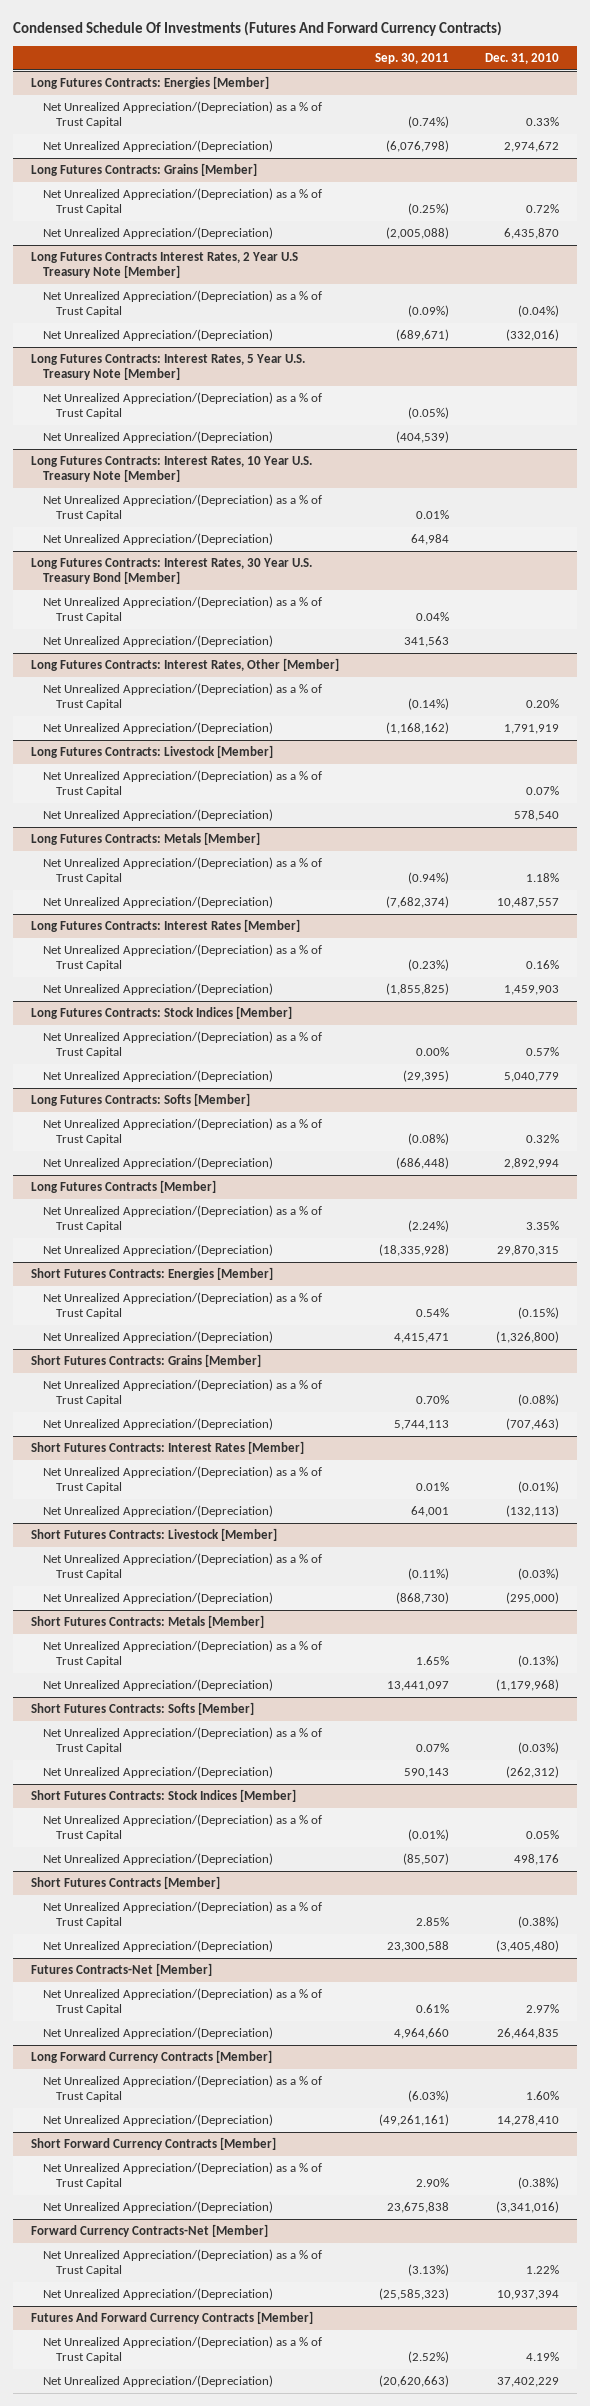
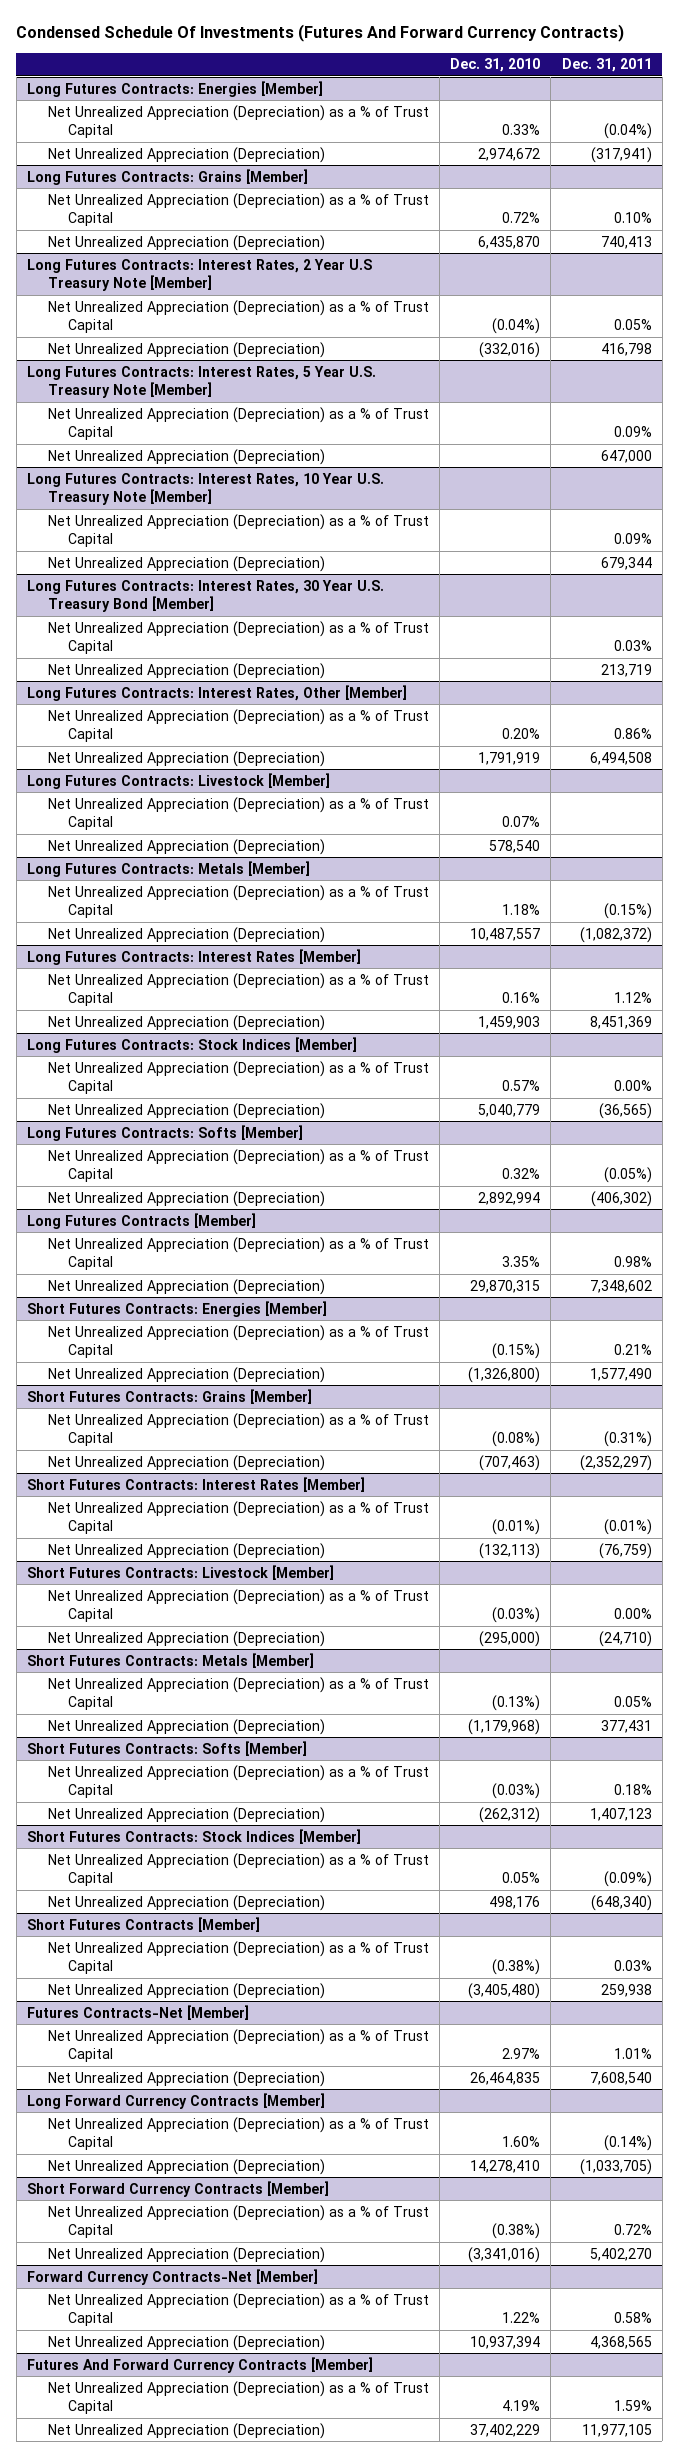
[375,52,450,64] Sep. 30, 2011 -> none
none -> [561,58,652,73] Dec. 31, 2011
[43,101,323,129] Net Unrealized Appreciation/(Depreciation) as a % of Trust Capital -> [47,104,429,138] Net Unrealized Appreciation (Depreciation) as a % of Trust Capital
[43,140,274,153] Net Unrealized Appreciation/(Depreciation) -> [47,146,325,163] Net Unrealized Appreciation (Depreciation)
[43,188,323,216] Net Unrealized Appreciation/(Depreciation) as a % of Trust Capital -> [47,192,429,226] Net Unrealized Appreciation (Depreciation) as a % of Trust Capital
[43,227,274,240] Net Unrealized Appreciation/(Depreciation) -> [47,234,325,251] Net Unrealized Appreciation (Depreciation)
[31,252,299,279] Long Futures Contracts Interest Rates, 2 Year U.S Treasury Note [Member] -> [27,258,373,291] Long Futures Contracts: Interest Rates, 2 Year U.S Treasury Note [Member]
[43,290,323,318] Net Unrealized Appreciation/(Depreciation) as a % of Trust Capital -> [47,299,429,333] Net Unrealized Appreciation (Depreciation) as a % of Trust Capital
[43,329,274,342] Net Unrealized Appreciation/(Depreciation) -> [47,341,325,358] Net Unrealized Appreciation (Depreciation)
[43,392,323,420] Net Unrealized Appreciation/(Depreciation) as a % of Trust Capital -> [47,406,429,440] Net Unrealized Appreciation (Depreciation) as a % of Trust Capital
[43,431,274,444] Net Unrealized Appreciation/(Depreciation) -> [47,448,325,465] Net Unrealized Appreciation (Depreciation)
[43,494,323,522] Net Unrealized Appreciation/(Depreciation) as a % of Trust Capital -> [47,513,429,547] Net Unrealized Appreciation (Depreciation) as a % of Trust Capital
[43,533,274,546] Net Unrealized Appreciation/(Depreciation) -> [47,555,325,572] Net Unrealized Appreciation (Depreciation)
[43,596,323,624] Net Unrealized Appreciation/(Depreciation) as a % of Trust Capital -> [47,620,429,654] Net Unrealized Appreciation (Depreciation) as a % of Trust Capital
[43,635,274,648] Net Unrealized Appreciation/(Depreciation) -> [47,662,325,679] Net Unrealized Appreciation (Depreciation)
[43,683,323,711] Net Unrealized Appreciation/(Depreciation) as a % of Trust Capital -> [47,708,429,742] Net Unrealized Appreciation (Depreciation) as a % of Trust Capital
[43,722,274,735] Net Unrealized Appreciation/(Depreciation) -> [47,750,325,767] Net Unrealized Appreciation (Depreciation)
[43,770,323,798] Net Unrealized Appreciation/(Depreciation) as a % of Trust Capital -> [47,796,429,830] Net Unrealized Appreciation (Depreciation) as a % of Trust Capital
[43,809,274,822] Net Unrealized Appreciation/(Depreciation) -> [47,838,325,855] Net Unrealized Appreciation (Depreciation)
[43,857,323,885] Net Unrealized Appreciation/(Depreciation) as a % of Trust Capital -> [47,884,429,918] Net Unrealized Appreciation (Depreciation) as a % of Trust Capital
[43,896,274,909] Net Unrealized Appreciation/(Depreciation) -> [47,926,325,943] Net Unrealized Appreciation (Depreciation)
[43,944,323,972] Net Unrealized Appreciation/(Depreciation) as a % of Trust Capital -> [47,972,429,1006] Net Unrealized Appreciation (Depreciation) as a % of Trust Capital
[43,983,274,996] Net Unrealized Appreciation/(Depreciation) -> [47,1014,325,1031] Net Unrealized Appreciation (Depreciation)
[43,1031,323,1059] Net Unrealized Appreciation/(Depreciation) as a % of Trust Capital -> [47,1060,429,1094] Net Unrealized Appreciation (Depreciation) as a % of Trust Capital
[43,1070,274,1083] Net Unrealized Appreciation/(Depreciation) -> [47,1102,325,1119] Net Unrealized Appreciation (Depreciation)
[43,1118,323,1146] Net Unrealized Appreciation/(Depreciation) as a % of Trust Capital -> [47,1148,429,1182] Net Unrealized Appreciation (Depreciation) as a % of Trust Capital
[43,1157,274,1170] Net Unrealized Appreciation/(Depreciation) -> [47,1190,325,1207] Net Unrealized Appreciation (Depreciation)
[43,1205,323,1233] Net Unrealized Appreciation/(Depreciation) as a % of Trust Capital -> [47,1236,429,1270] Net Unrealized Appreciation (Depreciation) as a % of Trust Capital
[43,1244,274,1257] Net Unrealized Appreciation/(Depreciation) -> [47,1278,325,1295] Net Unrealized Appreciation (Depreciation)
[43,1292,323,1320] Net Unrealized Appreciation/(Depreciation) as a % of Trust Capital -> [47,1324,429,1358] Net Unrealized Appreciation (Depreciation) as a % of Trust Capital
[43,1331,274,1344] Net Unrealized Appreciation/(Depreciation) -> [47,1366,325,1383] Net Unrealized Appreciation (Depreciation)
[43,1379,323,1407] Net Unrealized Appreciation/(Depreciation) as a % of Trust Capital -> [47,1412,429,1446] Net Unrealized Appreciation (Depreciation) as a % of Trust Capital
[43,1418,274,1431] Net Unrealized Appreciation/(Depreciation) -> [47,1454,325,1471] Net Unrealized Appreciation (Depreciation)
[43,1466,323,1494] Net Unrealized Appreciation/(Depreciation) as a % of Trust Capital -> [47,1500,429,1534] Net Unrealized Appreciation (Depreciation) as a % of Trust Capital
[43,1505,274,1518] Net Unrealized Appreciation/(Depreciation) -> [47,1542,325,1559] Net Unrealized Appreciation (Depreciation)
[43,1553,323,1581] Net Unrealized Appreciation/(Depreciation) as a % of Trust Capital -> [47,1588,429,1622] Net Unrealized Appreciation (Depreciation) as a % of Trust Capital
[43,1592,274,1605] Net Unrealized Appreciation/(Depreciation) -> [47,1630,325,1647] Net Unrealized Appreciation (Depreciation)
[43,1640,323,1668] Net Unrealized Appreciation/(Depreciation) as a % of Trust Capital -> [47,1676,429,1710] Net Unrealized Appreciation (Depreciation) as a % of Trust Capital
[43,1679,274,1692] Net Unrealized Appreciation/(Depreciation) -> [47,1718,325,1735] Net Unrealized Appreciation (Depreciation)
[43,1727,323,1755] Net Unrealized Appreciation/(Depreciation) as a % of Trust Capital -> [47,1764,429,1798] Net Unrealized Appreciation (Depreciation) as a % of Trust Capital
[43,1766,274,1779] Net Unrealized Appreciation/(Depreciation) -> [47,1806,325,1823] Net Unrealized Appreciation (Depreciation)
[43,1814,323,1842] Net Unrealized Appreciation/(Depreciation) as a % of Trust Capital -> [47,1852,429,1886] Net Unrealized Appreciation (Depreciation) as a % of Trust Capital
[43,1853,274,1866] Net Unrealized Appreciation/(Depreciation) -> [47,1894,325,1911] Net Unrealized Appreciation (Depreciation)
[43,1901,323,1929] Net Unrealized Appreciation/(Depreciation) as a % of Trust Capital -> [47,1940,429,1974] Net Unrealized Appreciation (Depreciation) as a % of Trust Capital
[43,1940,274,1953] Net Unrealized Appreciation/(Depreciation) -> [47,1982,325,1999] Net Unrealized Appreciation (Depreciation)
[43,1988,323,2016] Net Unrealized Appreciation/(Depreciation) as a % of Trust Capital -> [47,2028,429,2062] Net Unrealized Appreciation (Depreciation) as a % of Trust Capital
[43,2027,274,2040] Net Unrealized Appreciation/(Depreciation) -> [47,2070,325,2087] Net Unrealized Appreciation (Depreciation)
[43,2075,323,2103] Net Unrealized Appreciation/(Depreciation) as a % of Trust Capital -> [47,2116,429,2150] Net Unrealized Appreciation (Depreciation) as a % of Trust Capital
[43,2114,274,2127] Net Unrealized Appreciation/(Depreciation) -> [47,2158,325,2175] Net Unrealized Appreciation (Depreciation)
[43,2162,323,2190] Net Unrealized Appreciation/(Depreciation) as a % of Trust Capital -> [47,2204,429,2238] Net Unrealized Appreciation (Depreciation) as a % of Trust Capital
[43,2201,274,2214] Net Unrealized Appreciation/(Depreciation) -> [47,2246,325,2263] Net Unrealized Appreciation (Depreciation)
[43,2249,323,2277] Net Unrealized Appreciation/(Depreciation) as a % of Trust Capital -> [47,2292,429,2326] Net Unrealized Appreciation (Depreciation) as a % of Trust Capital
[43,2288,274,2301] Net Unrealized Appreciation/(Depreciation) -> [47,2334,325,2351] Net Unrealized Appreciation (Depreciation)
[43,2336,323,2364] Net Unrealized Appreciation/(Depreciation) as a % of Trust Capital -> [47,2380,429,2414] Net Unrealized Appreciation (Depreciation) as a % of Trust Capital
[43,2375,274,2388] Net Unrealized Appreciation/(Depreciation) -> [47,2422,325,2439] Net Unrealized Appreciation (Depreciation)

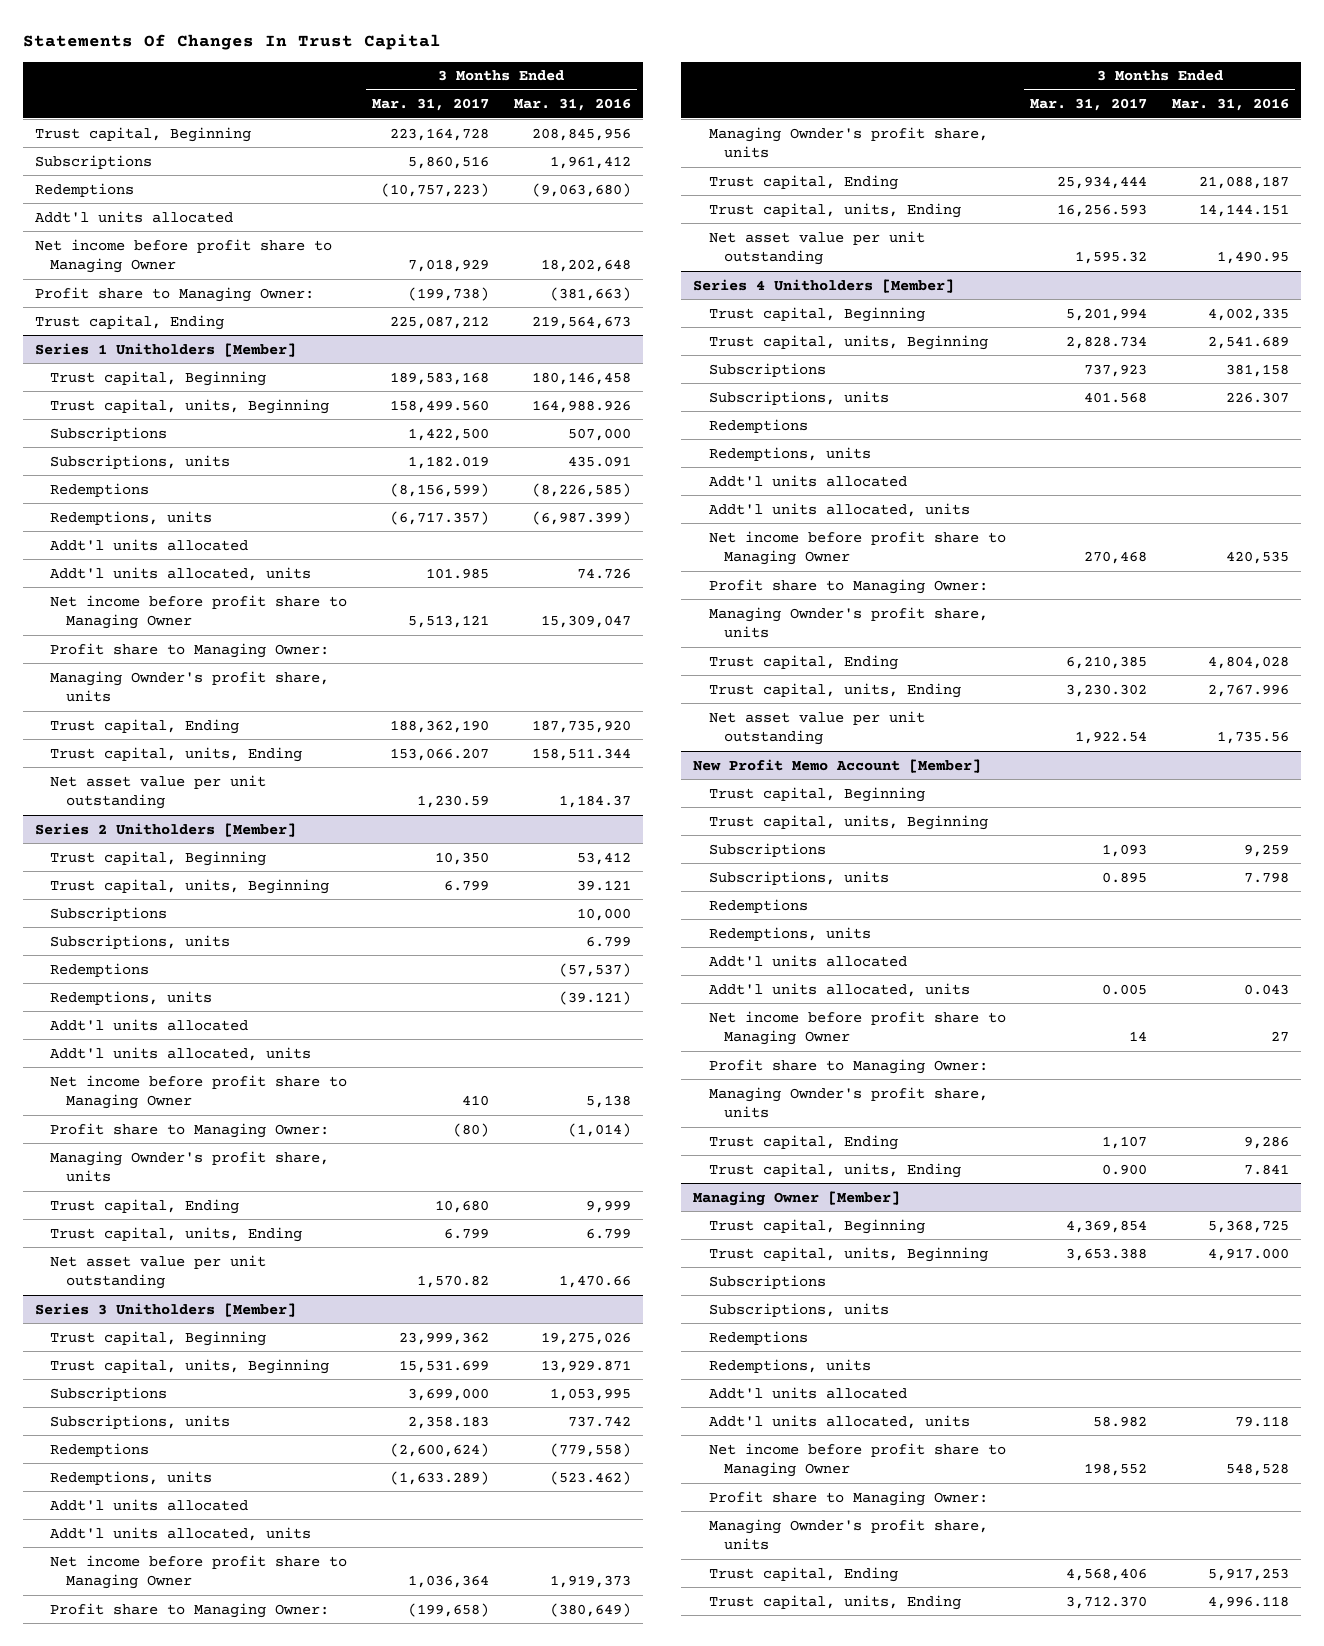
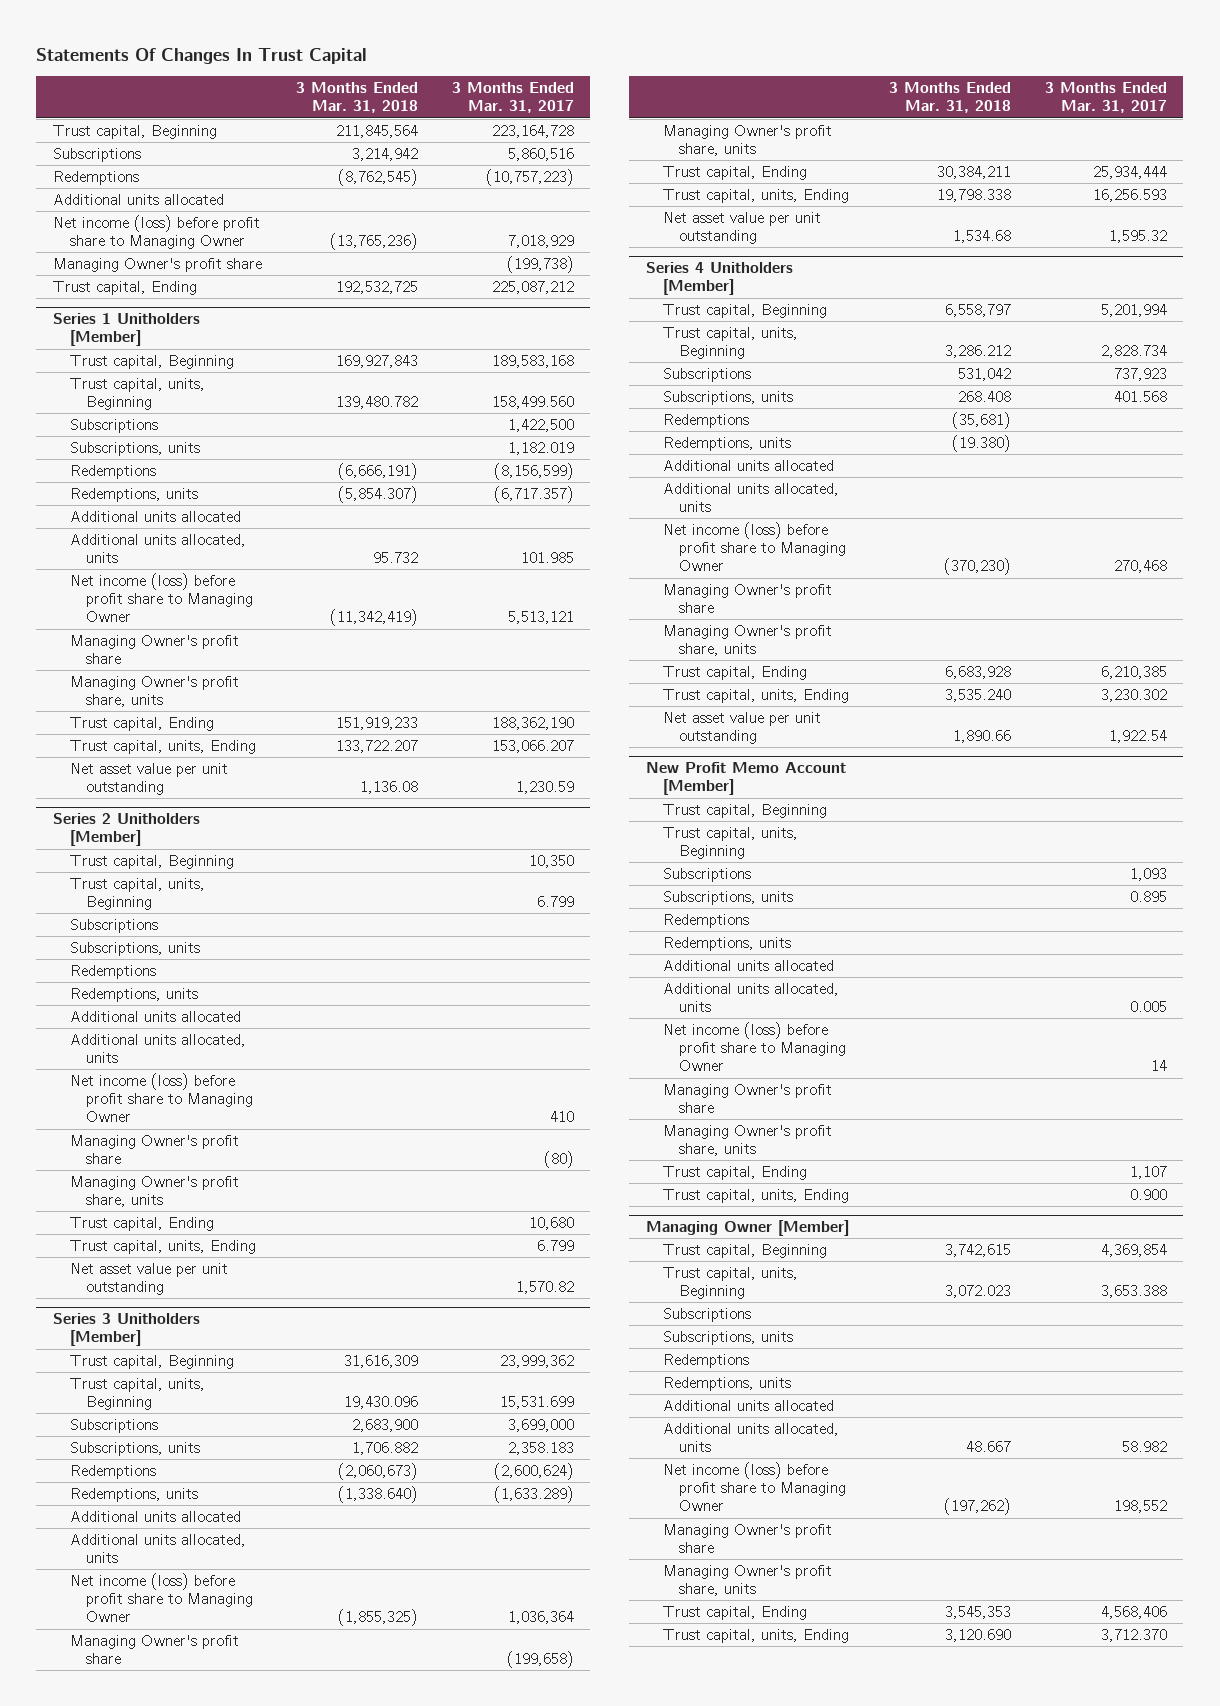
[513,98,631,112] Mar. 31, 2016 -> none
none -> [295,82,418,114] 3 Months Ended Mar. 31, 2018
[34,210,233,223] Addt'l units allocated -> [53,193,225,205] Additional units allocated
[34,238,332,274] Net income before profit share to Managing Owner -> [53,214,261,250] Net income (loss) before profit share to Managing Owner
[34,286,314,302] Profit share to Managing Owner: -> [53,257,263,272] Managing Owner's profit share
[50,538,249,551] Addt'l units allocated -> [69,510,241,522] Additional units allocated
[50,566,312,581] Addt'l units allocated, units -> [69,533,246,564] Additional units allocated, units
[50,594,348,630] Net income before profit share to Managing Owner -> [69,572,254,623] Net income (loss) before profit share to Managing Owner
[50,642,330,658] Profit share to Managing Owner: -> [69,634,239,665] Managing Owner's profit share
[50,670,330,703] Managing Ownder's profit share, units -> [69,675,239,708] Managing Owner's profit share, units
[50,1018,249,1031] Addt'l units allocated -> [69,1010,241,1022] Additional units allocated
[50,1046,312,1061] Addt'l units allocated, units -> [69,1033,246,1064] Additional units allocated, units
[50,1074,348,1110] Net income before profit share to Managing Owner -> [69,1072,254,1123] Net income (loss) before profit share to Managing Owner
[50,1122,330,1138] Profit share to Managing Owner: -> [69,1134,239,1165] Managing Owner's profit share
[50,1150,330,1183] Managing Ownder's profit share, units -> [69,1175,239,1208] Managing Owner's profit share, units
[50,1498,249,1511] Addt'l units allocated -> [69,1510,241,1522] Additional units allocated
[50,1526,312,1541] Addt'l units allocated, units -> [69,1533,246,1564] Additional units allocated, units
[50,1554,348,1590] Net income before profit share to Managing Owner -> [69,1572,254,1623] Net income (loss) before profit share to Managing Owner
[50,1602,330,1618] Profit share to Managing Owner: -> [69,1634,239,1665] Managing Owner's profit share
[708,126,988,159] Managing Ownder's profit share, units -> [662,124,832,157] Managing Owner's profit share, units
[708,474,907,487] Addt'l units allocated -> [662,459,834,471] Additional units allocated
[708,502,970,517] Addt'l units allocated, units -> [662,482,839,513] Additional units allocated, units
[708,530,1006,566] Net income before profit share to Managing Owner -> [662,521,847,572] Net income (loss) before profit share to Managing Owner
[708,578,988,594] Profit share to Managing Owner: -> [662,583,832,614] Managing Owner's profit share
[708,606,988,639] Managing Ownder's profit share, units -> [662,624,832,657] Managing Owner's profit share, units
[708,954,907,967] Addt'l units allocated -> [662,959,834,971] Additional units allocated
[708,982,970,997] Addt'l units allocated, units -> [662,982,839,1013] Additional units allocated, units
[708,1010,1006,1046] Net income before profit share to Managing Owner -> [662,1021,847,1072] Net income (loss) before profit share to Managing Owner
[708,1058,988,1074] Profit share to Managing Owner: -> [662,1083,832,1114] Managing Owner's profit share
[708,1086,988,1119] Managing Ownder's profit share, units -> [662,1124,832,1157] Managing Owner's profit share, units
[708,1386,907,1399] Addt'l units allocated -> [662,1399,834,1411] Additional units allocated
[708,1414,970,1429] Addt'l units allocated, units -> [662,1422,839,1453] Additional units allocated, units
[708,1442,1006,1478] Net income before profit share to Managing Owner -> [662,1461,847,1512] Net income (loss) before profit share to Managing Owner
[708,1490,988,1506] Profit share to Managing Owner: -> [662,1523,832,1554] Managing Owner's profit share
[708,1518,988,1551] Managing Ownder's profit share, units -> [662,1564,832,1597] Managing Owner's profit share, units

